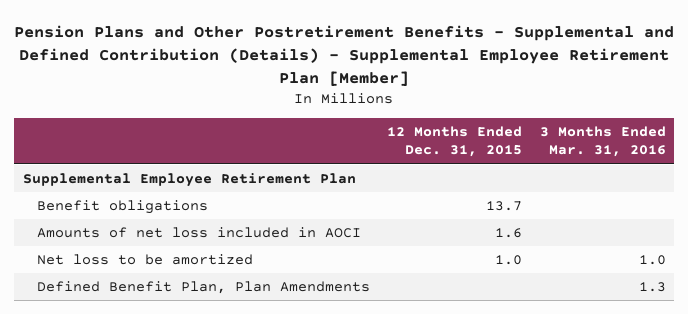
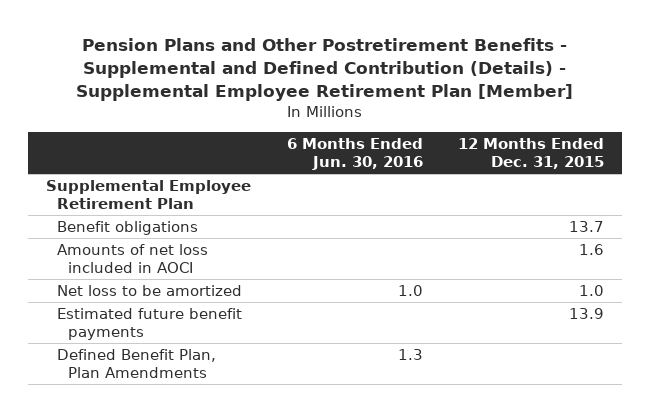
[539,125,666,158] 3 Months Ended Mar. 31, 2016 -> none
none -> [286,138,423,171] 6 Months Ended Jun. 30, 2016
none -> [57,308,243,340] Estimated future benefit payments

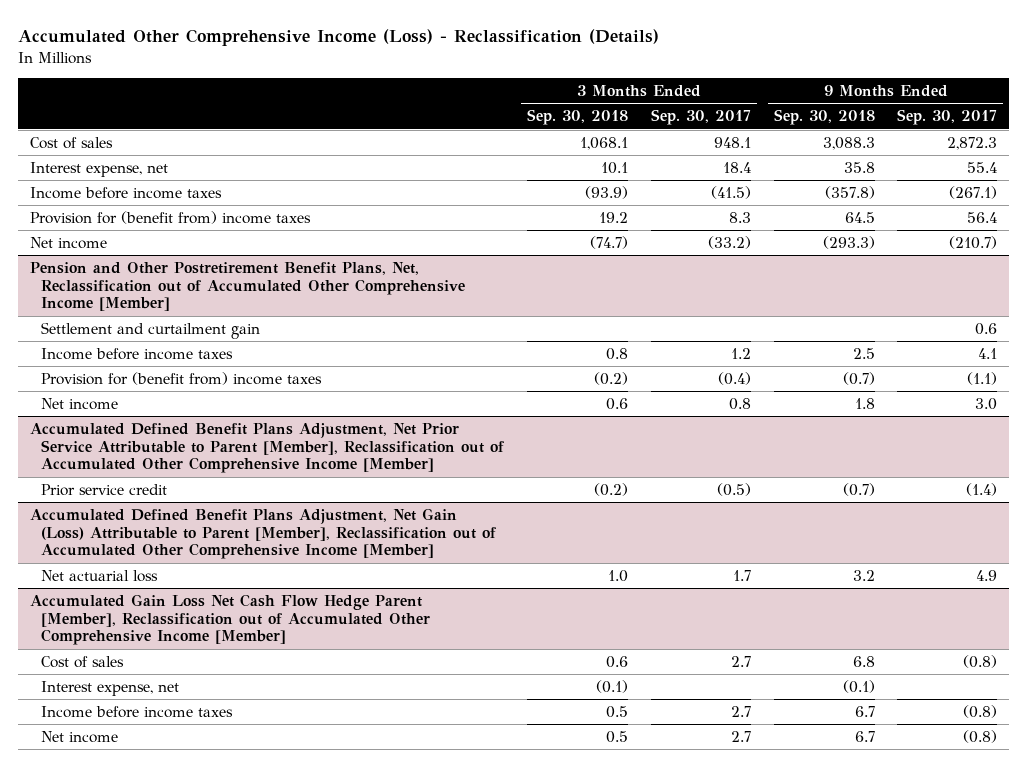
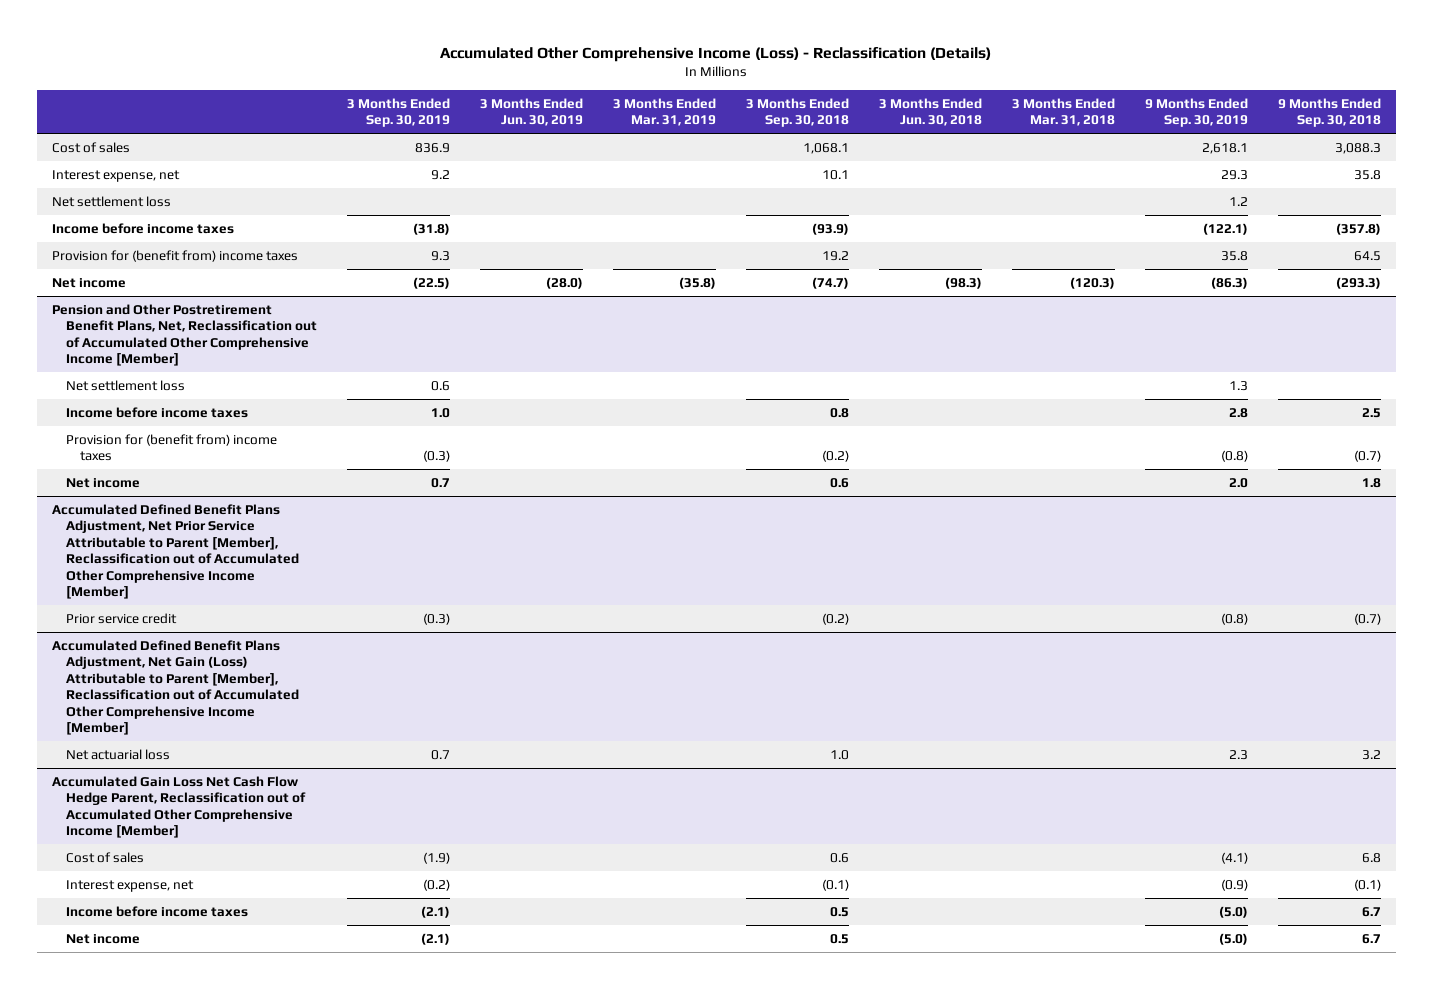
[650,109,751,126] Sep. 30, 2017 -> none
[897,109,998,126] Sep. 30, 2017 -> none
none -> [346,97,450,128] 3 Months Ended Sep. 30, 2019
none -> [479,97,583,127] 3 Months Ended Jun. 30, 2019
none -> [613,97,717,127] 3 Months Ended Mar. 31, 2019
none -> [879,97,983,127] 3 Months Ended Jun. 30, 2018
none -> [1012,97,1116,127] 3 Months Ended Mar. 31, 2018
none -> [1145,97,1249,128] 9 Months Ended Sep. 30, 2019
none -> [51,195,171,207] Net settlement loss
[41,321,261,339] Settlement and curtailment gain -> [65,379,185,391] Net settlement loss
[29,593,431,646] Accumulated Gain Loss Net Cash Flow Hedge Parent [Member], Reclassification out of Accumulated Other Comprehensive Income [Member] -> [51,775,306,839] Accumulated Gain Loss Net Cash Flow Hedge Parent, Reclassification out of Accumulated Other Comprehensive Income [Member]

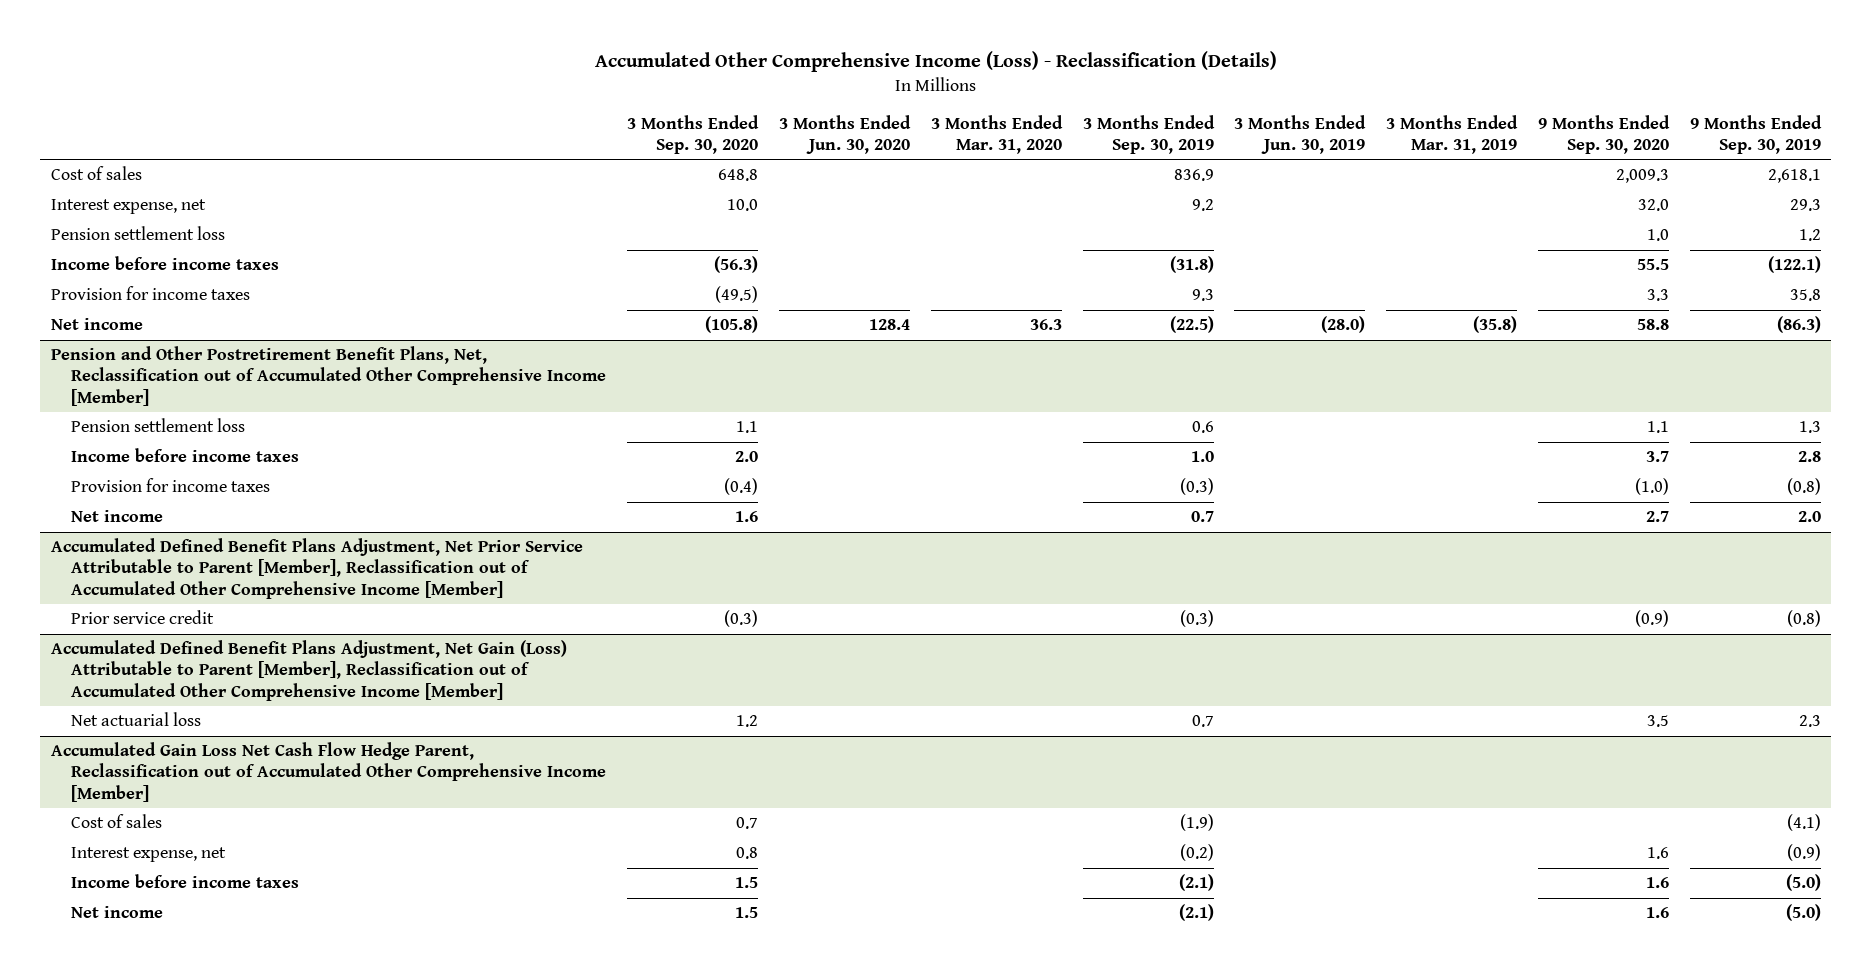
[746,97,850,128] 3 Months Ended Sep. 30, 2018 -> none
[879,97,983,127] 3 Months Ended Jun. 30, 2018 -> none
[1012,97,1116,127] 3 Months Ended Mar. 31, 2018 -> none
[1278,97,1382,128] 9 Months Ended Sep. 30, 2018 -> none
none -> [627,114,760,154] 3 Months Ended Sep. 30, 2020
none -> [779,114,912,154] 3 Months Ended Jun. 30, 2020
none -> [930,114,1063,154] 3 Months Ended Mar. 31, 2020
none -> [1538,114,1671,154] 9 Months Ended Sep. 30, 2020
[51,195,171,207] Net settlement loss -> [50,226,225,241] Pension settlement loss
[51,249,298,262] Provision for (benefit from) income taxes -> [50,286,250,301] Provision for income taxes
[65,379,185,391] Net settlement loss -> [71,418,246,433] Pension settlement loss
[65,433,277,462] Provision for (benefit from) income taxes -> [71,478,271,493] Provision for income taxes

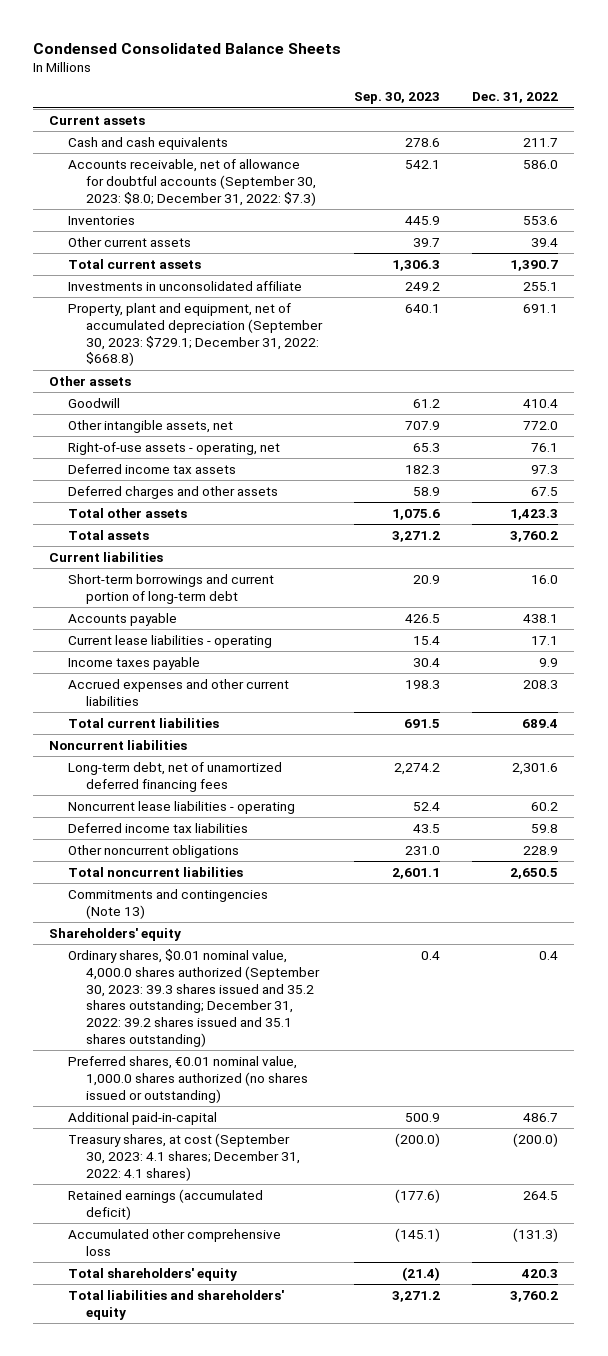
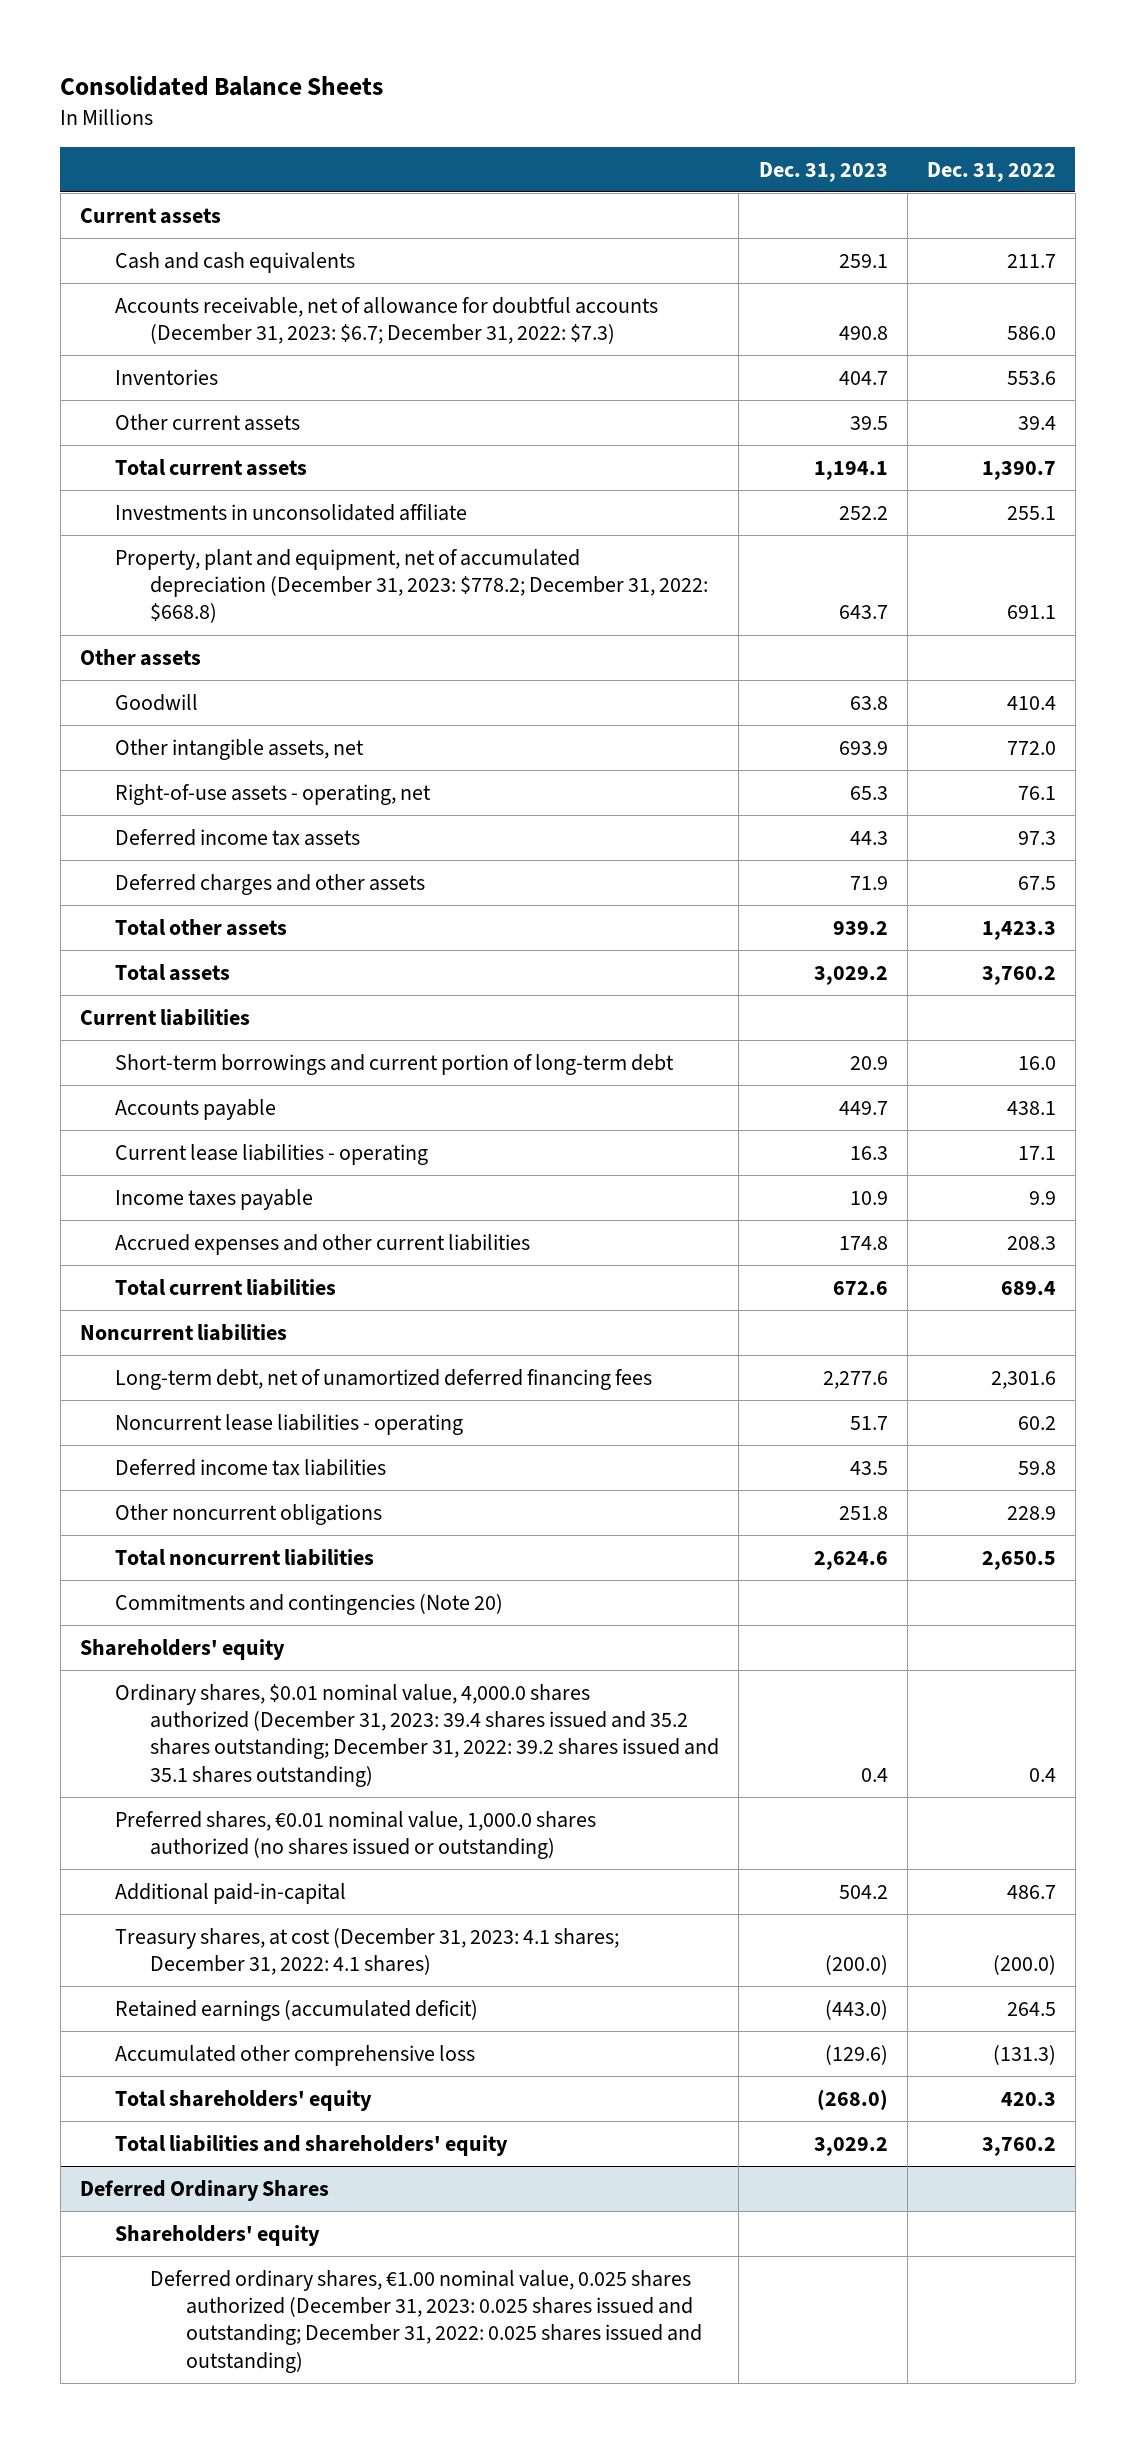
[33,43,342,55] Condensed Consolidated Balance Sheets -> [60,75,384,96] Consolidated Balance Sheets
[353,92,440,105] Sep. 30, 2023 -> none
none -> [758,161,888,182] Dec. 31, 2023
[67,158,316,206] Accounts receivable, net of allowance for doubtful accounts (September 30, 2023: $8.0; December 31, 2022: $7.3) -> [115,296,659,345] Accounts receivable, net of allowance for doubtful accounts (December 31, 2023: $6.7; December 31, 2022: $7.3)
[67,302,323,367] Property, plant and equipment, net of accumulated depreciation (September 30, 2023: $729.1; December 31, 2022: $668.8) -> [115,548,709,624] Property, plant and equipment, net of accumulated depreciation (December 31, 2023: $778.2; December 31, 2022: $668.8)
[67,888,268,919] Commitments and contingencies (Note 13) -> [115,1593,504,1615] Commitments and contingencies (Note 20)
[67,948,320,1048] Ordinary shares, $0.01 nominal value, 4,000.0 shares authorized (September 30, 2023: 39.3 shares issued and 35.2 shares outstanding; December 31, 2022: 39.2 shares issued and 35.1 shares outstanding) -> [115,1683,720,1787] Ordinary shares, $0.01 nominal value, 4,000.0 shares authorized (December 31, 2023: 39.4 shares issued and 35.2 shares outstanding; December 31, 2022: 39.2 shares issued and 35.1 shares outstanding)
[67,1132,300,1181] Treasury shares, at cost (September 30, 2023: 4.1 shares; December 31, 2022: 4.1 shares) -> [115,1927,620,1976] Treasury shares, at cost (December 31, 2023: 4.1 shares; December 31, 2022: 4.1 shares)
none -> [79,2179,329,2201] Deferred Ordinary Shares
none -> [115,2224,321,2246] Shareholders' equity
none -> [150,2269,702,2373] Deferred ordinary shares, €1.00 nominal value, 0.025 shares authorized (December 31, 2023: 0.025 shares issued and outstanding; December 31, 2022: 0.025 shares issued and outstanding)

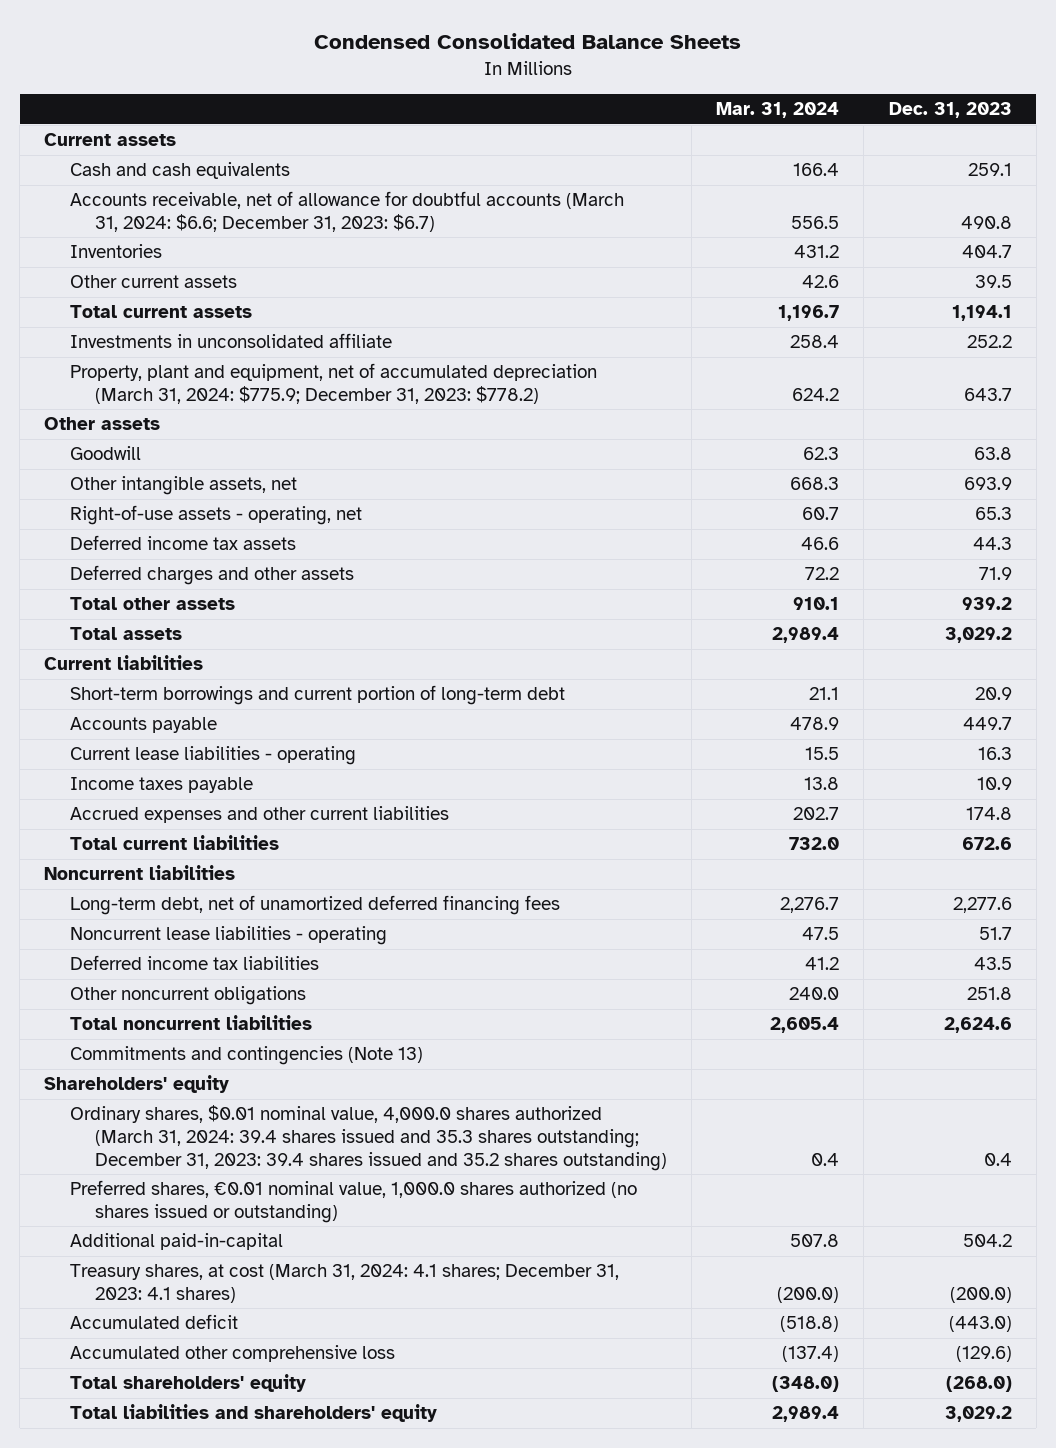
[60,75,384,96] Consolidated Balance Sheets -> [313,33,741,50] Condensed Consolidated Balance Sheets
[926,161,1056,182] Dec. 31, 2022 -> none
none -> [716,102,840,119] Mar. 31, 2024
[115,296,659,345] Accounts receivable, net of allowance for doubtful accounts (December 31, 2023: $6.7; December 31, 2022: $7.3) -> [69,191,624,233] Accounts receivable, net of allowance for doubtful accounts (March 31, 2024: $6.6; December 31, 2023: $6.7)
[115,548,709,624] Property, plant and equipment, net of accumulated depreciation (December 31, 2023: $778.2; December 31, 2022: $668.8) -> [69,363,597,405] Property, plant and equipment, net of accumulated depreciation (March 31, 2024: $775.9; December 31, 2023: $778.2)
[115,1593,504,1615] Commitments and contingencies (Note 20) -> [69,1046,423,1066] Commitments and contingencies (Note 13)
[115,1683,720,1787] Ordinary shares, $0.01 nominal value, 4,000.0 shares authorized (December 31, 2023: 39.4 shares issued and 35.2 shares outstanding; December 31, 2022: 39.2 shares issued and 35.1 shares outstanding) -> [69,1105,668,1172] Ordinary shares, $0.01 nominal value, 4,000.0 shares authorized (March 31, 2024: 39.4 shares issued and 35.3 shares outstanding; December 31, 2023: 39.4 shares issued and 35.2 shares outstanding)
[115,1927,620,1976] Treasury shares, at cost (December 31, 2023: 4.1 shares; December 31, 2022: 4.1 shares) -> [69,1264,619,1304] Treasury shares, at cost (March 31, 2024: 4.1 shares; December 31, 2023: 4.1 shares)
[115,1999,479,2021] Retained earnings (accumulated deficit) -> [69,1314,238,1330] Accumulated deficit
[79,2179,329,2201] Deferred Ordinary Shares -> none
[115,2224,321,2246] Shareholders' equity -> none
[150,2269,702,2373] Deferred ordinary shares, €1.00 nominal value, 0.025 shares authorized (December 31, 2023: 0.025 shares issued and outstanding; December 31, 2022: 0.025 shares issued and outstanding) -> none

